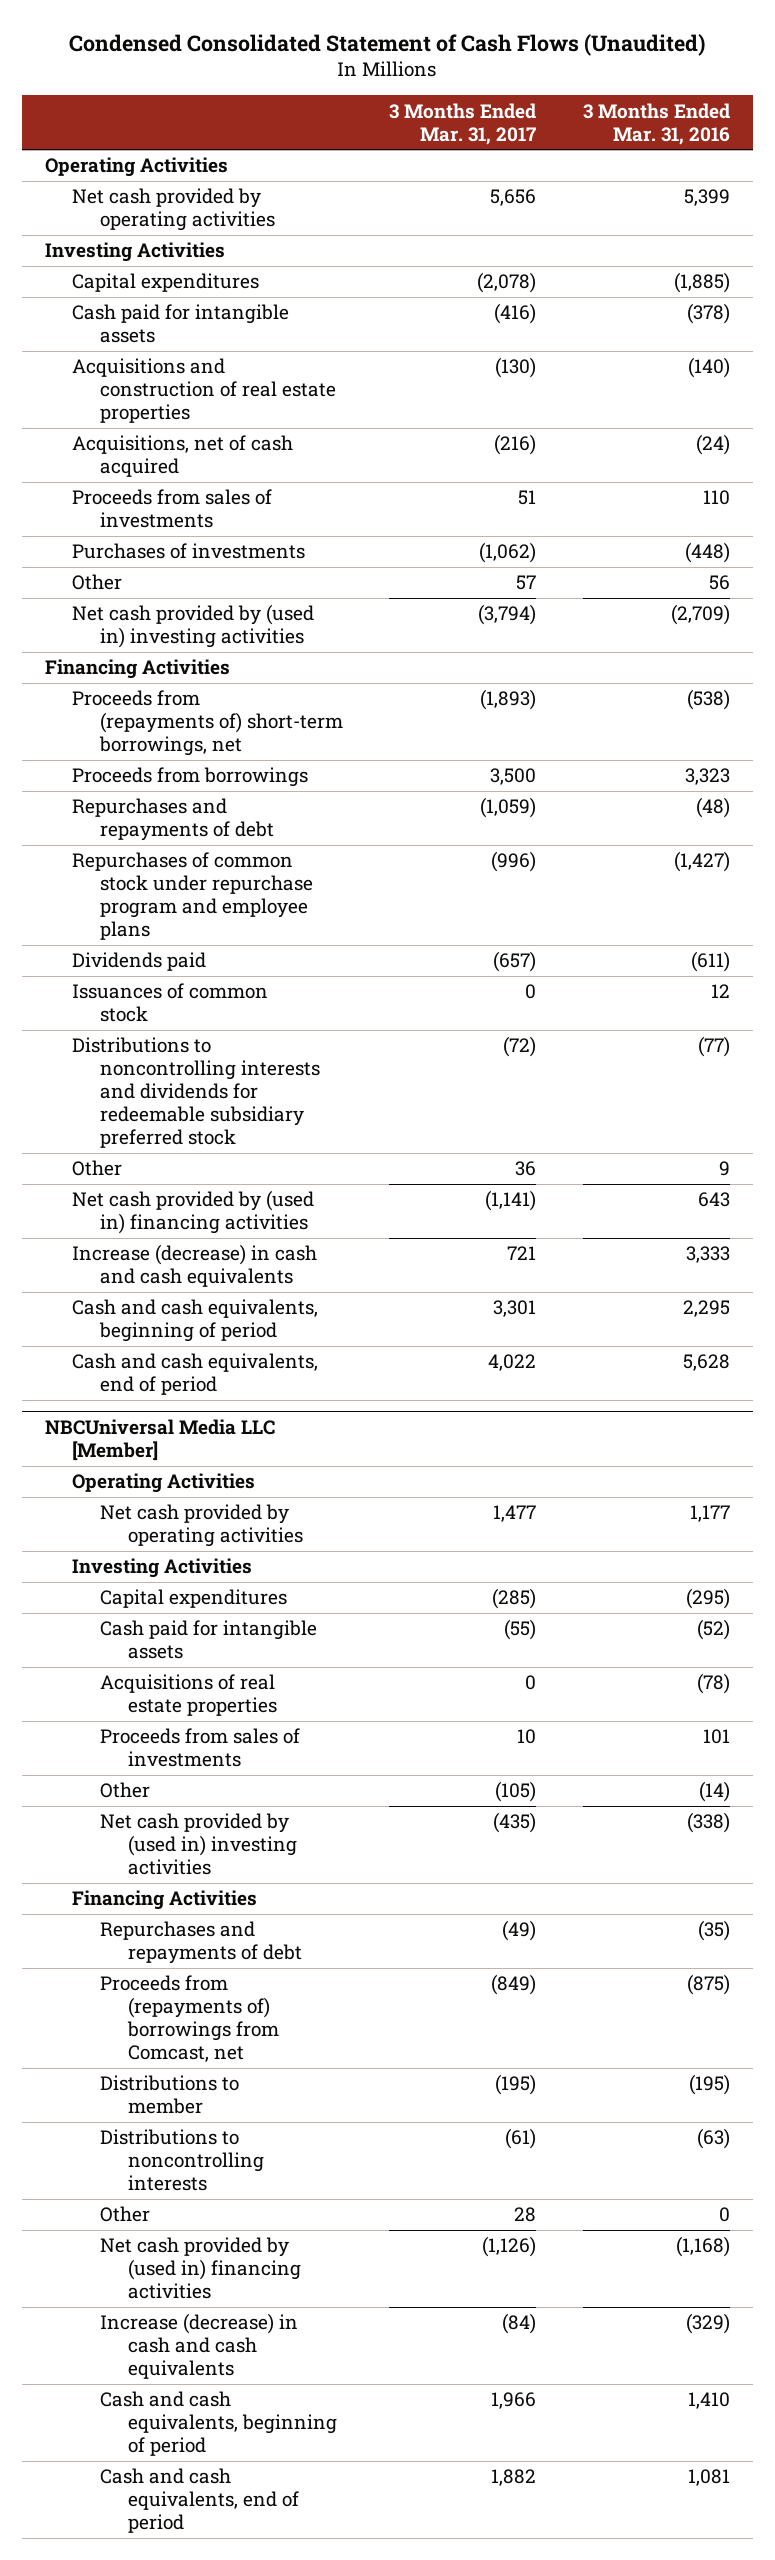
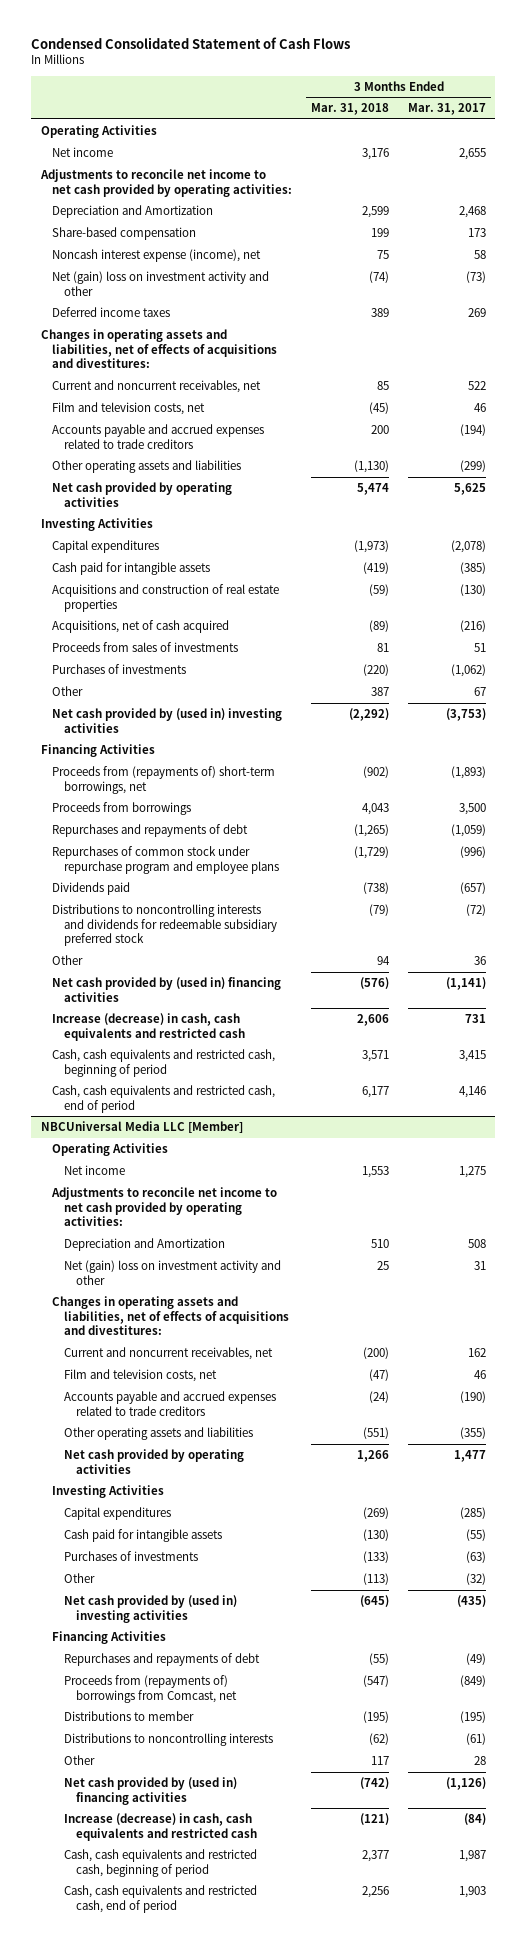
[69,33,706,56] Condensed Consolidated Statement of Cash Flows (Unaudited) -> [31,37,351,50] Condensed Consolidated Statement of Cash Flows
[582,102,730,145] 3 Months Ended Mar. 31, 2016 -> none
none -> [311,103,390,116] Mar. 31, 2018
none -> [52,146,114,157] Net income
none -> [39,168,293,197] Adjustments to reconcile net income to net cash provided by operating activities:
none -> [52,204,214,218] Depreciation and Amortization
none -> [52,226,197,240] Share-based compensation
none -> [52,248,262,262] Noncash interest expense (income), net
none -> [52,270,270,296] Net (gain) loss on investment activity and other
none -> [52,306,171,317] Deferred income taxes
none -> [40,328,278,369] Changes in operating assets and liabilities, net of effects of acquisitions and divestitures:
none -> [52,379,262,393] Current and noncurrent receivables, net
none -> [52,401,206,415] Film and television costs, net
none -> [52,423,265,449] Accounts payable and accrued expenses related to trade creditors
none -> [52,459,242,473] Other operating assets and liabilities
[490,189,537,207] 5,656 -> [453,482,486,495] 5,625
[494,303,537,325] (416) -> [459,561,486,574] (385)
[516,575,537,591] 57 -> [473,686,486,696] 67
[478,604,537,626] (3,794) -> [445,707,486,721] (3,753)
[72,983,269,1023] Issuances of common stock -> none
[72,1244,318,1288] Increase (decrease) in cash and cash equivalents -> [52,1012,246,1041] Increase (decrease) in cash, cash equivalents and restricted cash
[507,1246,537,1261] 721 -> [464,1013,486,1023] 731
[72,1299,319,1343] Cash and cash equivalents, beginning of period -> [52,1048,276,1077] Cash, cash equivalents and restricted cash, beginning of period
[493,1300,537,1318] 3,301 -> [458,1049,486,1062] 3,415
[72,1353,319,1396] Cash and cash equivalents, end of period -> [52,1084,276,1113] Cash, cash equivalents and restricted cash, end of period
[488,1354,537,1372] 4,022 -> [458,1085,486,1098] 4,146
none -> [64,1164,126,1175] Net income
none -> [51,1186,278,1227] Adjustments to reconcile net income to net cash provided by operating activities:
none -> [64,1237,226,1251] Depreciation and Amortization
none -> [64,1259,282,1285] Net (gain) loss on investment activity and other
none -> [52,1295,290,1336] Changes in operating assets and liabilities, net of effects of acquisitions and divestitures:
none -> [64,1346,274,1360] Current and noncurrent receivables, net
none -> [64,1368,218,1382] Film and television costs, net
none -> [64,1390,277,1416] Accounts payable and accrued expenses related to trade creditors
none -> [64,1426,254,1440] Other operating assets and liabilities
[100,1674,277,1717] Acquisitions of real estate properties -> none
[100,1728,301,1768] Proceeds from sales of investments -> none
none -> [64,1550,199,1561] Purchases of investments
[495,1781,537,1803] (105) -> [465,1572,486,1585] (32)
[100,2313,299,2380] Increase (decrease) in cash and cash equivalents -> [64,1812,257,1841] Increase (decrease) in cash, cash equivalents and restricted cash
[100,2391,337,2457] Cash and cash equivalents, beginning of period -> [64,1848,258,1877] Cash, cash equivalents and restricted cash, beginning of period
[491,2392,537,2410] 1,966 -> [458,1849,486,1862] 1,987
[100,2468,299,2534] Cash and cash equivalents, end of period -> [64,1884,258,1913] Cash, cash equivalents and restricted cash, end of period
[491,2469,537,2487] 1,882 -> [458,1885,486,1898] 1,903

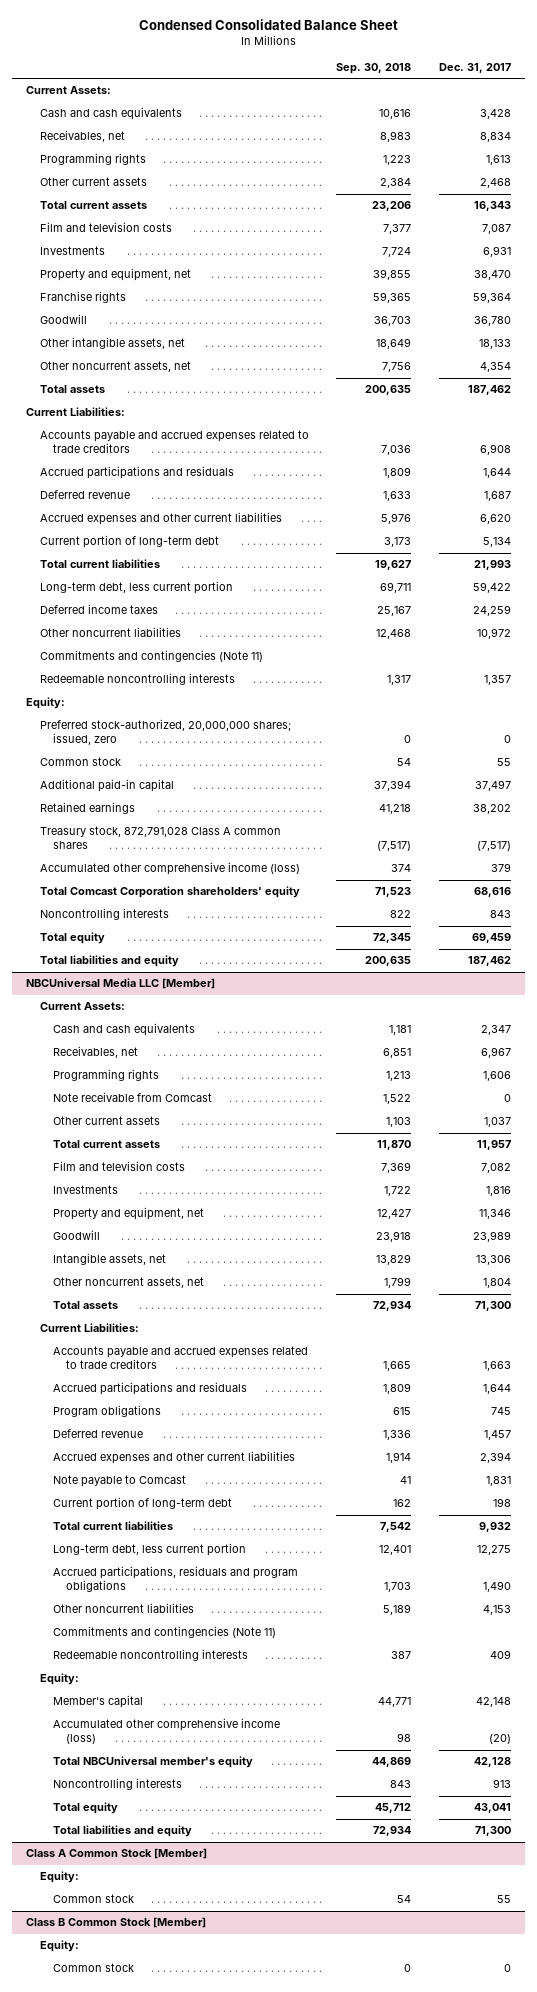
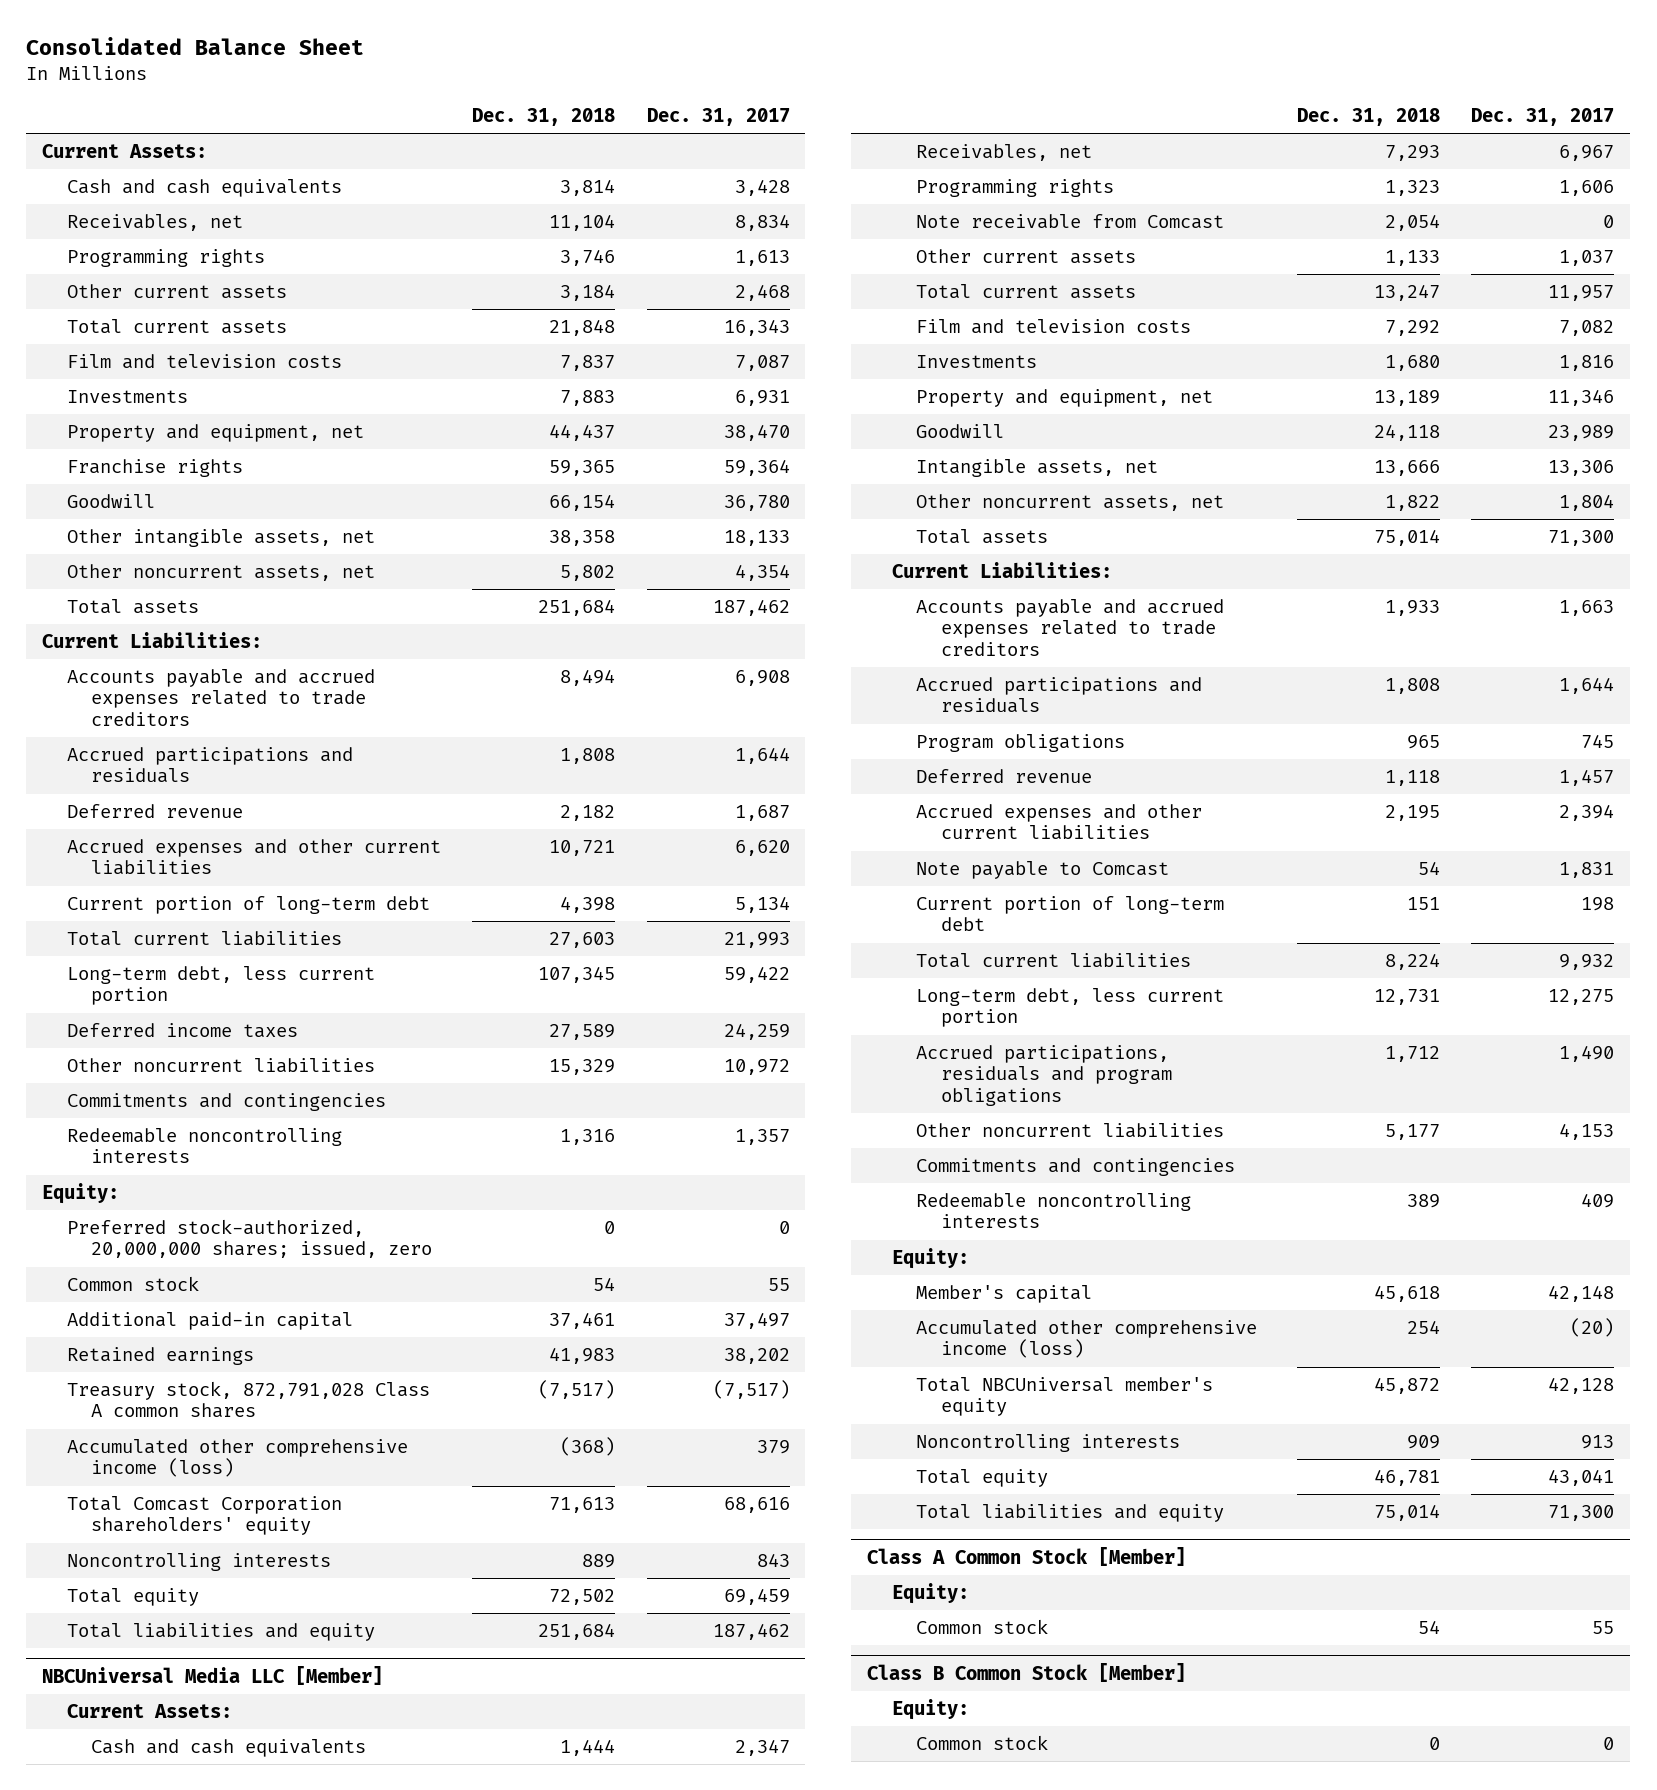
[138,18,398,30] Condensed Consolidated Balance Sheet -> [26,36,365,55] Consolidated Balance Sheet
[336,63,412,75] Sep. 30, 2018 -> none
none -> [472,108,616,127] Dec. 31, 2018
[39,650,263,663] Commitments and contingencies (Note 11) -> [66,1092,386,1111] Commitments and contingencies
[53,1626,277,1639] Commitments and contingencies (Note 11) -> [916,1157,1236,1176] Commitments and contingencies

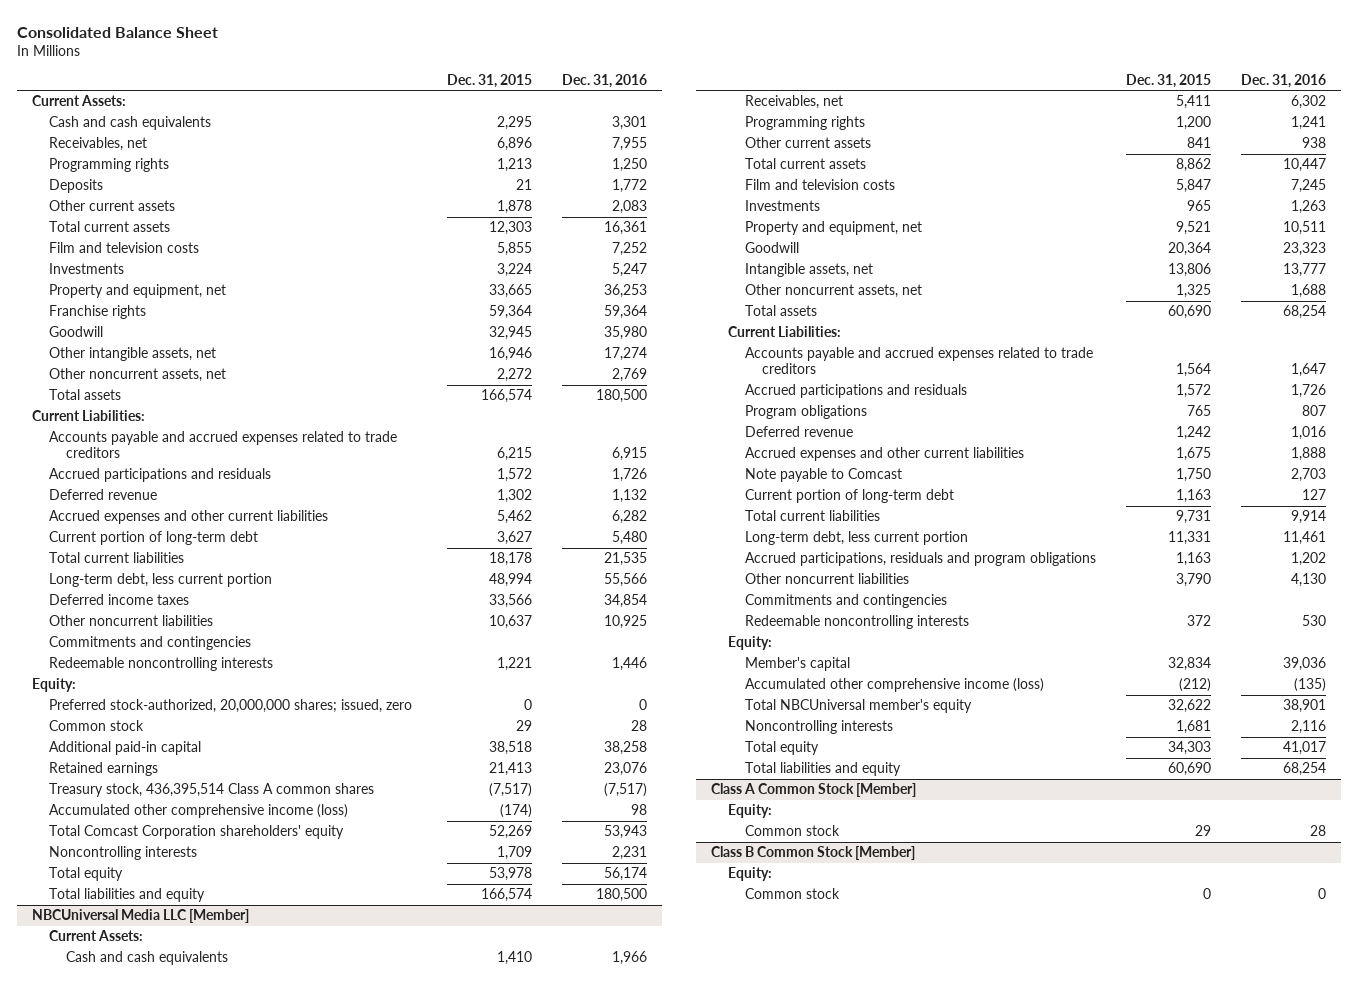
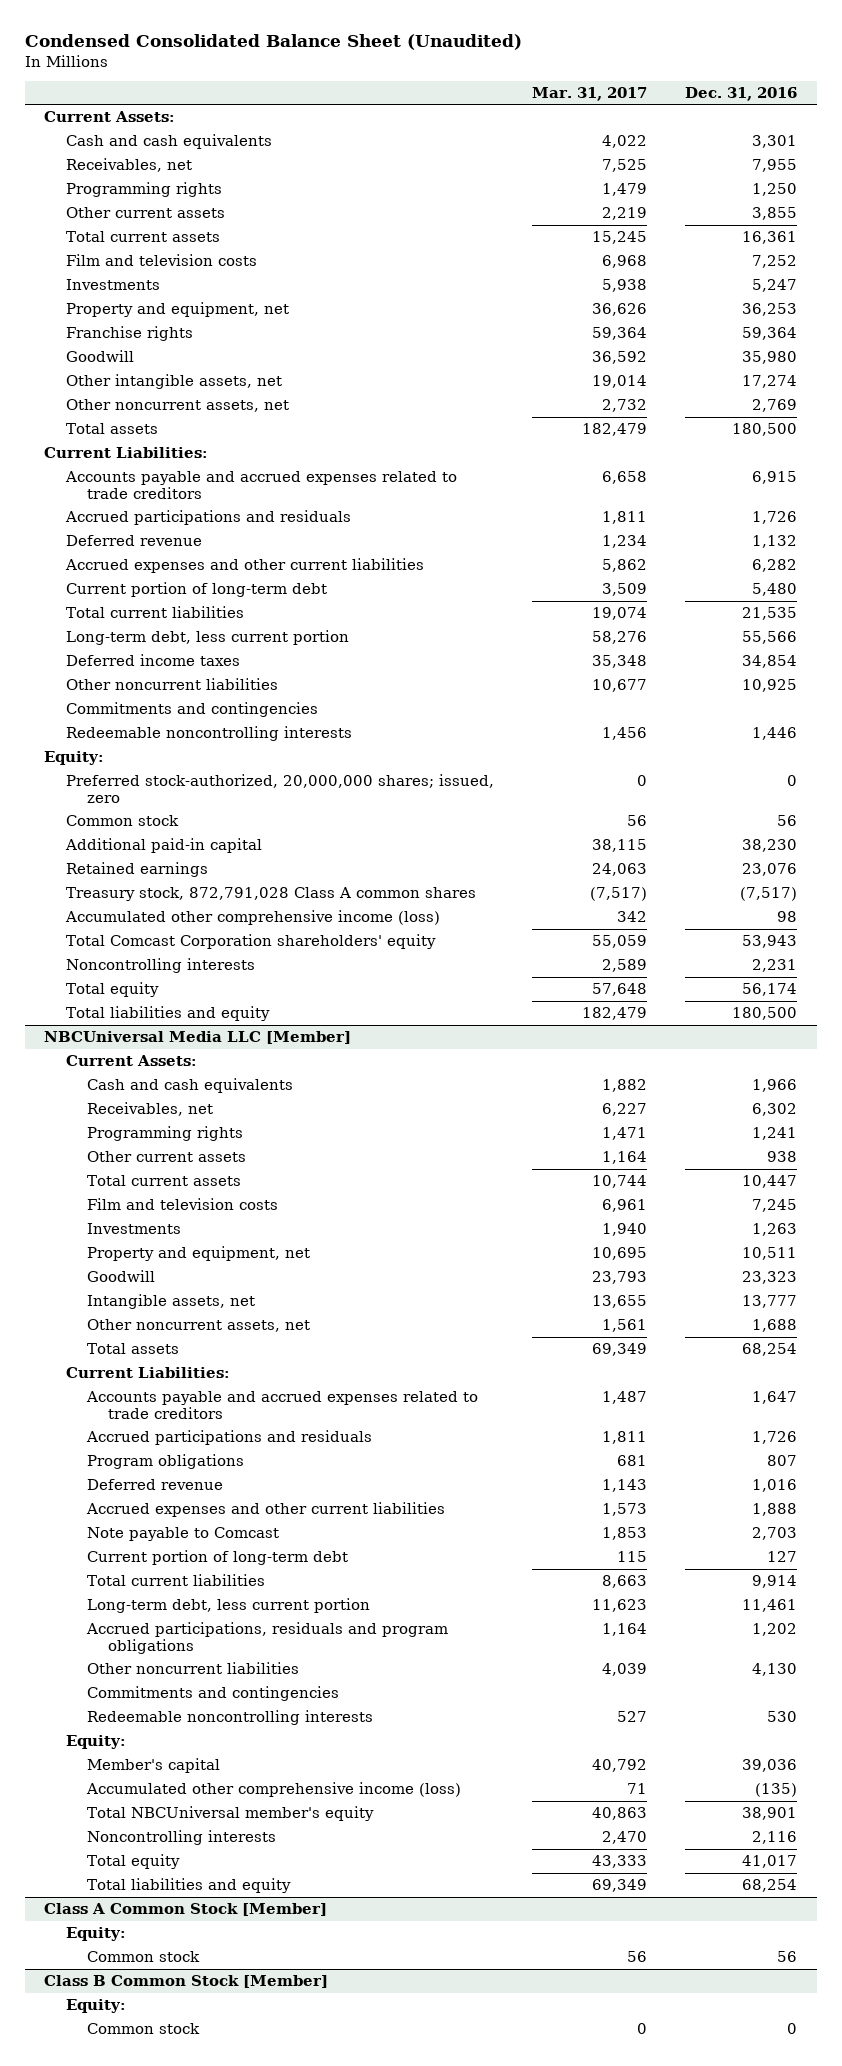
[16,26,218,38] Consolidated Balance Sheet -> [25,34,523,51] Condensed Consolidated Balance Sheet (Unaudited)
[446,74,532,89] Dec. 31, 2015 -> none
none -> [532,86,648,101] Mar. 31, 2017
[48,179,103,194] Deposits -> none
[611,200,647,215] 2,083 -> [752,207,798,221] 3,855
[630,720,647,732] 28 -> [777,815,798,827] 56
[603,741,647,756] 38,258 -> [742,839,798,853] 38,230
[48,783,374,798] Treasury stock, 436,395,514 Class A common shares -> [65,887,476,902] Treasury stock, 872,791,028 Class A common shares
[1309,825,1326,837] 28 -> [777,1951,798,1963] 56

